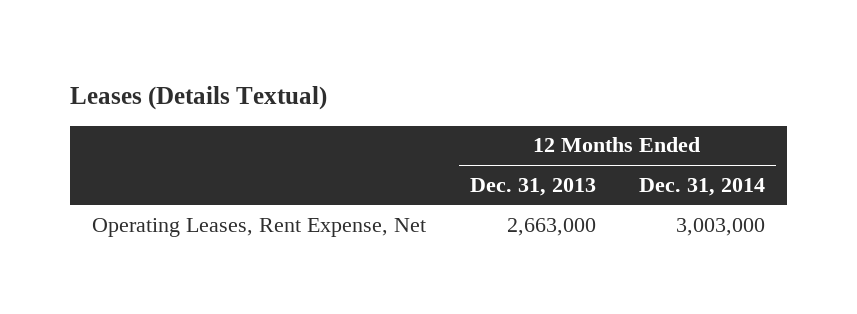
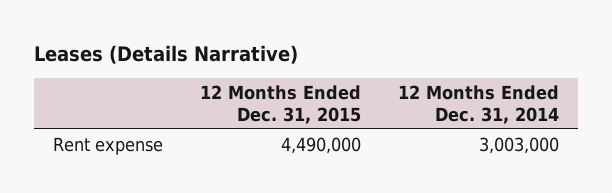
[69,85,327,110] Leases (Details Textual) -> [33,45,298,65] Leases (Details Narrative)
[469,177,596,196] Dec. 31, 2013 -> none
none -> [200,85,362,124] 12 Months Ended Dec. 31, 2015
[91,217,426,237] Operating Leases, Rent Expense, Net -> [52,136,163,155] Rent expense

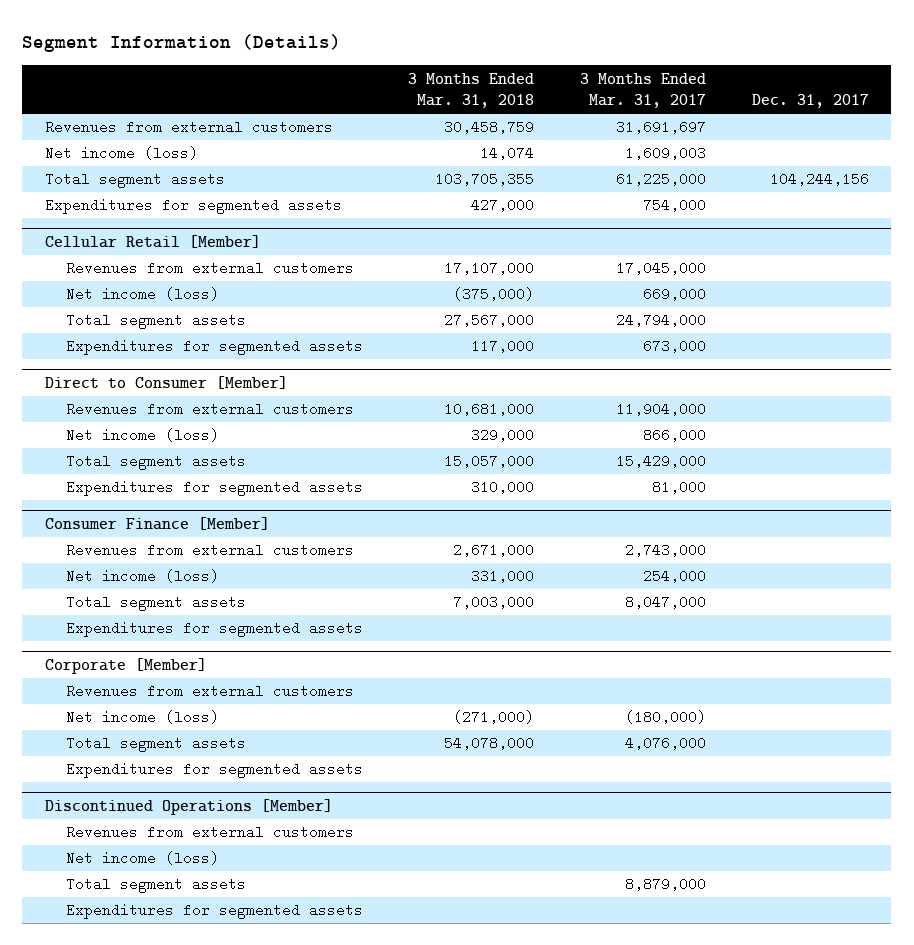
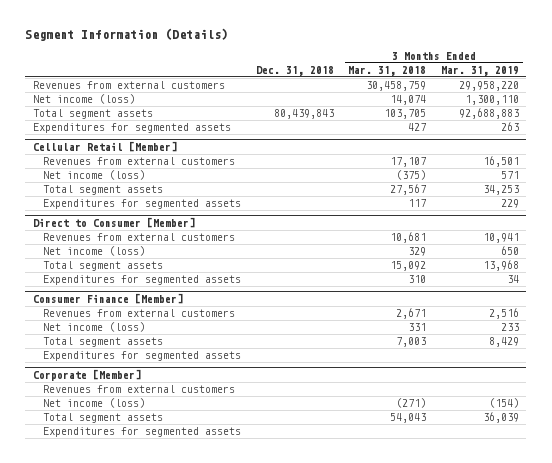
[579,72,706,109] 3 Months Ended Mar. 31, 2017 -> none
[751,94,869,109] Dec. 31, 2017 -> none
none -> [255,65,334,76] Dec. 31, 2018
none -> [441,65,520,76] Mar. 31, 2019
[435,172,535,187] 103,705,355 -> [384,109,427,120] 103,705
[471,198,535,213] 427,000 -> [408,123,427,132] 427
[444,261,535,276] 17,107,000 -> [390,157,427,168] 17,107
[453,287,535,302] (375,000) -> [396,170,427,181] (375)
[444,313,535,328] 27,567,000 -> [390,184,427,196] 27,567
[471,339,535,354] 117,000 -> [408,199,427,208] 117
[444,402,535,417] 10,681,000 -> [390,232,427,244] 10,681
[471,428,535,443] 329,000 -> [408,247,427,257] 329
[444,454,535,469] 15,057,000 -> [390,261,427,272] 15,092
[471,480,535,495] 310,000 -> [408,275,427,284] 310
[453,543,535,558] 2,671,000 -> [396,308,427,320] 2,671
[471,569,535,584] 331,000 -> [408,323,427,332] 331
[453,595,535,610] 7,003,000 -> [396,337,427,348] 7,003
[65,762,363,779] Expenditures for segmented assets -> none
[45,799,334,816] Discontinued Operations [Member] -> none
[65,825,354,840] Revenues from external customers -> none
[65,851,219,866] Net income (loss) -> none
[65,877,246,894] Total segment assets -> none
[453,710,535,725] (271,000) -> [396,398,427,409] (271)
[444,736,535,751] 54,078,000 -> [390,413,427,424] 54,043

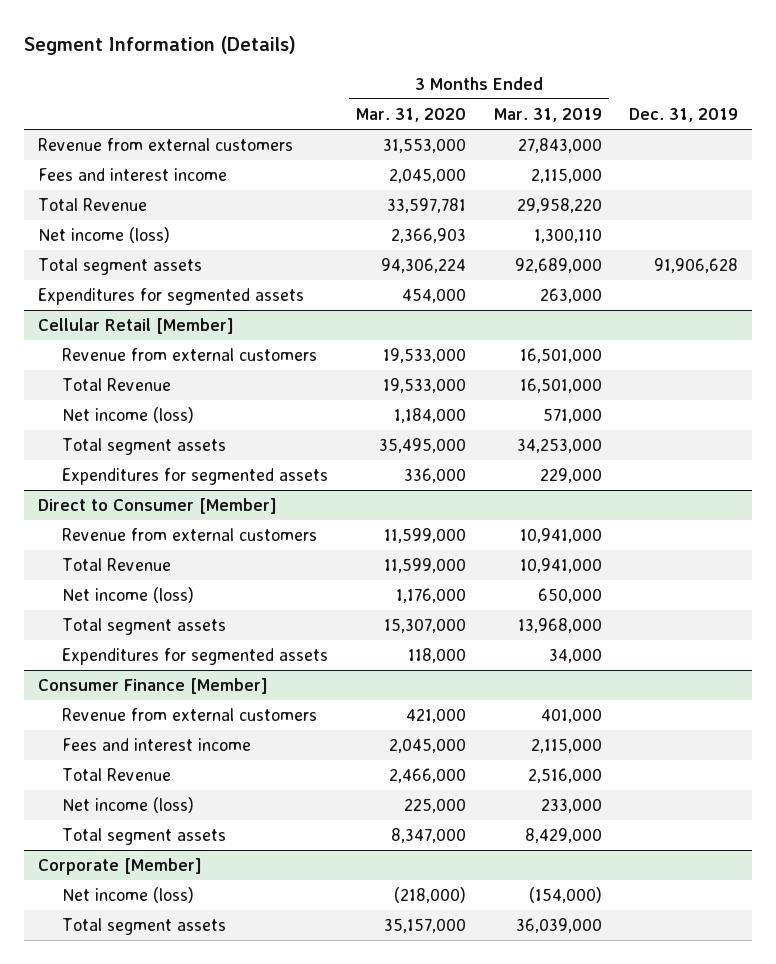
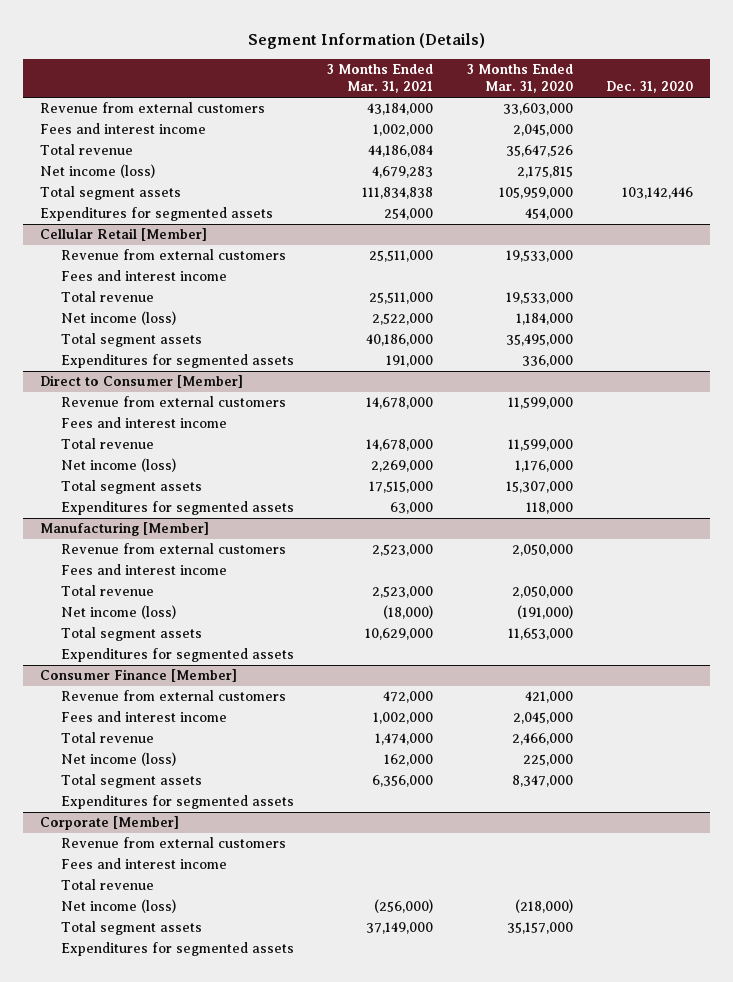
[493,107,602,122] Mar. 31, 2019 -> none
[629,107,739,122] Dec. 31, 2019 -> none
none -> [327,64,434,94] 3 Months Ended Mar. 31, 2021
none -> [605,81,693,94] Dec. 31, 2020
[382,138,466,154] 31,553,000 -> [502,103,573,116] 33,603,000
[37,198,147,212] Total Revenue -> [40,144,134,156] Total revenue
[386,198,466,214] 33,597,781 -> [505,145,573,158] 35,647,526
[390,228,466,244] 2,366,903 -> [516,166,573,179] 2,175,815
[380,258,466,274] 94,306,224 -> [498,187,573,200] 105,959,000
none -> [61,270,228,282] Fees and interest income
[62,378,172,392] Total Revenue -> [61,291,155,303] Total revenue
none -> [61,417,228,429] Fees and interest income
[62,558,172,572] Total Revenue -> [61,438,155,450] Total revenue
none -> [40,522,210,537] Manufacturing [Member]
none -> [61,543,287,555] Revenue from external customers
none -> [61,564,228,576] Fees and interest income
none -> [61,585,155,597] Total revenue
none -> [61,605,177,620] Net income (loss)
none -> [61,627,203,642] Total segment assets
none -> [61,648,295,663] Expenditures for segmented assets
[62,768,172,782] Total Revenue -> [61,732,155,744] Total revenue
none -> [61,795,295,810] Expenditures for segmented assets
none -> [61,837,287,849] Revenue from external customers
none -> [61,858,228,870] Fees and interest income
none -> [61,879,155,891] Total revenue
none -> [61,942,295,957] Expenditures for segmented assets

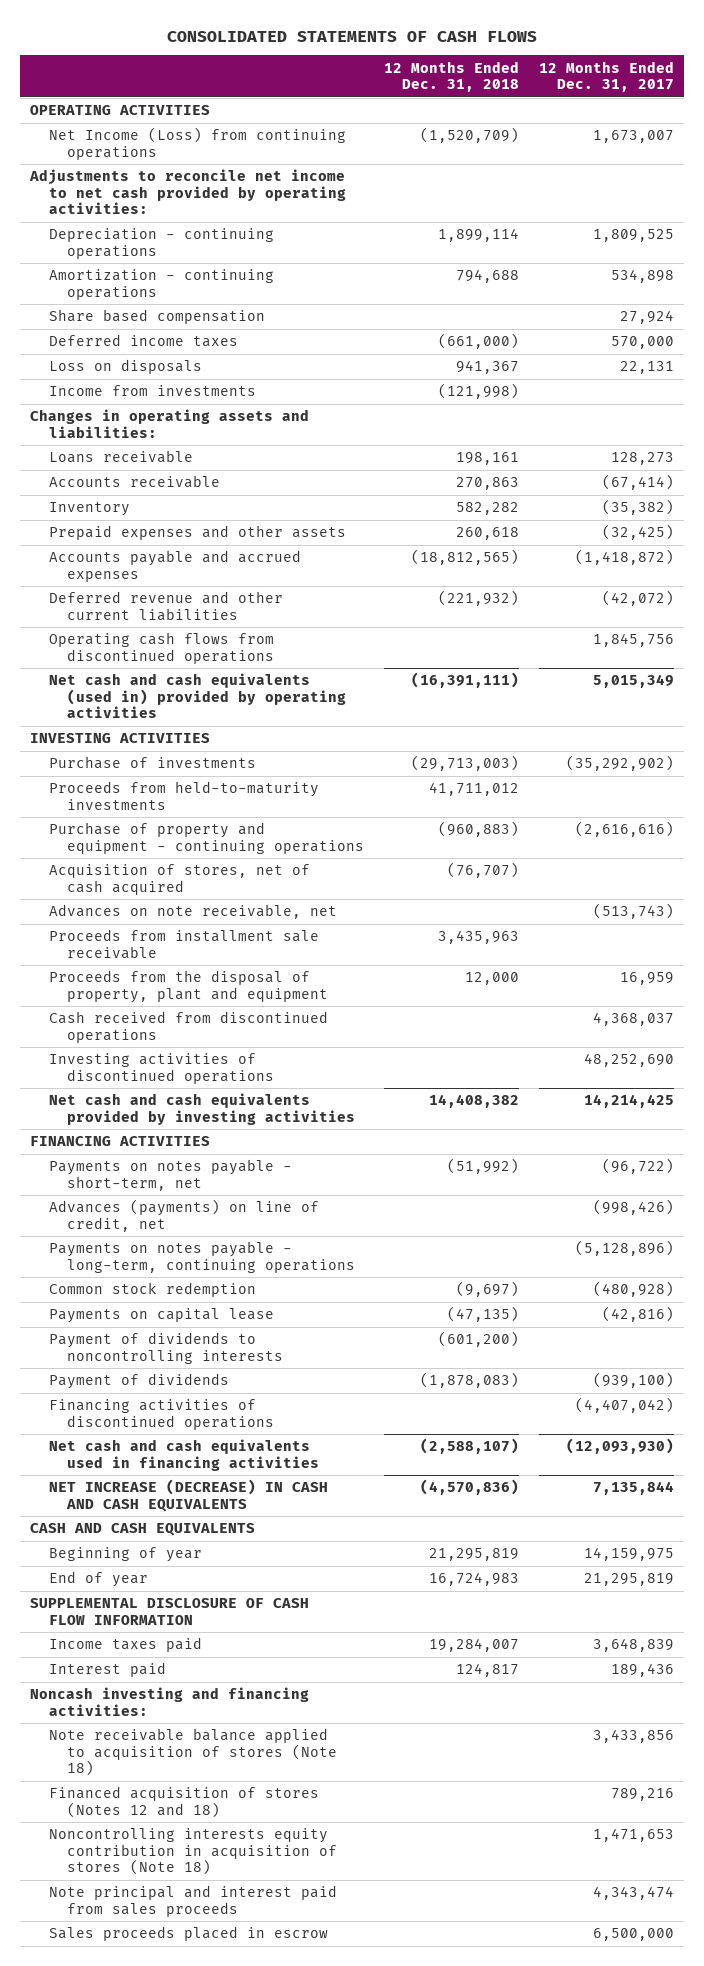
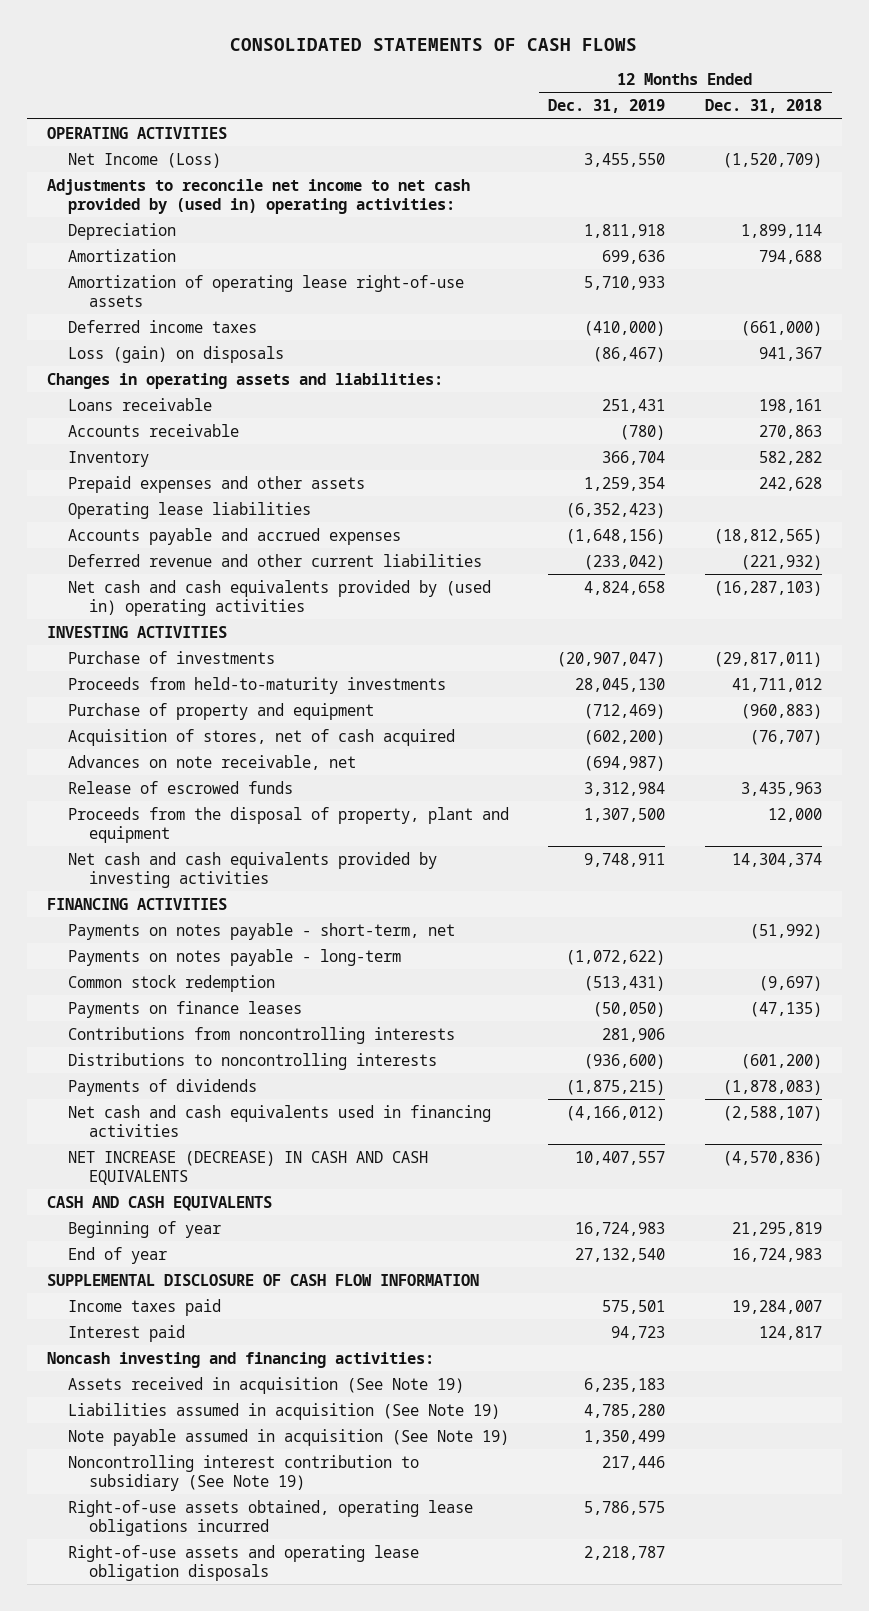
[538,60,674,92] 12 Months Ended Dec. 31, 2017 -> none
none -> [548,99,666,114] Dec. 31, 2019
[48,309,265,325] Share based compensation -> none
[48,127,346,160] Net Income (Loss) from continuing operations -> [67,152,221,168] Net Income (Loss)
[28,169,346,214] Adjustments to reconcile net income to net cash provided by operating activities: -> [46,178,470,214] Adjustments to reconcile net income to net cash provided by (used in) operating activities:
[48,228,274,259] Depreciation - continuing operations -> [67,222,176,240] Depreciation
[48,269,274,300] Amortization - continuing operations -> [67,248,176,262] Amortization
none -> [67,274,464,307] Amortization of operating lease right-of-use assets
[48,385,256,397] Income from investments -> none
[48,359,202,375] Loss on disposals -> [67,345,284,363] Loss (gain) on disposals
[456,527,520,541] 260,618 -> [758,476,822,491] 242,628
none -> [67,501,311,519] Operating lease liabilities
[48,632,275,664] Operating cash flows from discontinued operations -> none
[48,673,347,718] Net cash and cash equivalents (used in) provided by operating activities -> [67,579,491,616] Net cash and cash equivalents provided by (used in) operating activities
[411,672,520,689] (16,391,111) -> [713,580,822,596] (16,287,103)
[411,755,520,772] (29,713,003) -> [713,651,822,667] (29,817,011)
[48,822,365,854] Purchase of property and equipment - continuing operations -> [67,702,374,720] Purchase of property and equipment
[48,929,319,959] Proceeds from installment sale receivable -> [67,780,293,794] Release of escrowed funds
[48,1011,328,1043] Cash received from discontinued operations -> none
[48,1053,275,1084] Investing activities of discontinued operations -> none
[429,1094,520,1109] 14,408,382 -> [731,852,822,867] 14,304,374
[48,1199,319,1232] Advances (payments) on line of credit, net -> none
[48,1241,356,1273] Payments on notes payable - long-term, continuing operations -> [67,948,401,966] Payments on notes payable - long-term
[48,1399,275,1430] Financing activities of discontinued operations -> none
[48,1308,274,1324] Payments on capital lease -> [67,1000,302,1018] Payments on finance leases
none -> [67,1026,455,1044] Contributions from noncontrolling interests
[48,1332,284,1364] Payment of dividends to noncontrolling interests -> [67,1052,437,1070] Distributions to noncontrolling interests
[48,1373,229,1390] Payment of dividends -> [67,1078,257,1096] Payments of dividends
[48,1786,319,1818] Financed acquisition of stores (Notes 12 and 18) -> none
[48,1828,338,1875] Noncontrolling interests equity contribution in acquisition of stores (Note 18) -> none
[48,1885,337,1917] Note principal and interest paid from sales proceeds -> none
[48,1926,328,1942] Sales proceeds placed in escrow -> none
[48,1728,338,1776] Note receivable balance applied to acquisition of stores (Note 18) -> [67,1376,464,1394] Assets received in acquisition (See Note 19)
none -> [67,1402,500,1420] Liabilities assumed in acquisition (See Note 19)
none -> [67,1428,509,1446] Note payable assumed in acquisition (See Note 19)
none -> [67,1454,419,1491] Noncontrolling interest contribution to subsidiary (See Note 19)
none -> [67,1499,473,1536] Right-of-use assets obtained, operating lease obligations incurred
none -> [67,1544,419,1581] Right-of-use assets and operating lease obligation disposals

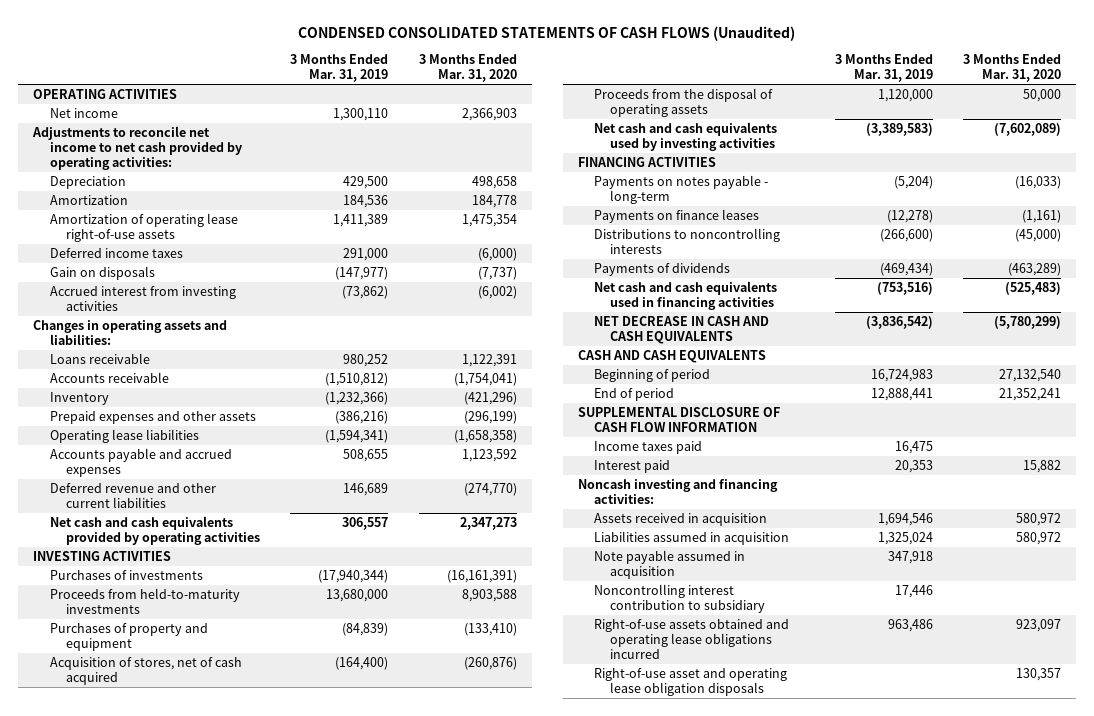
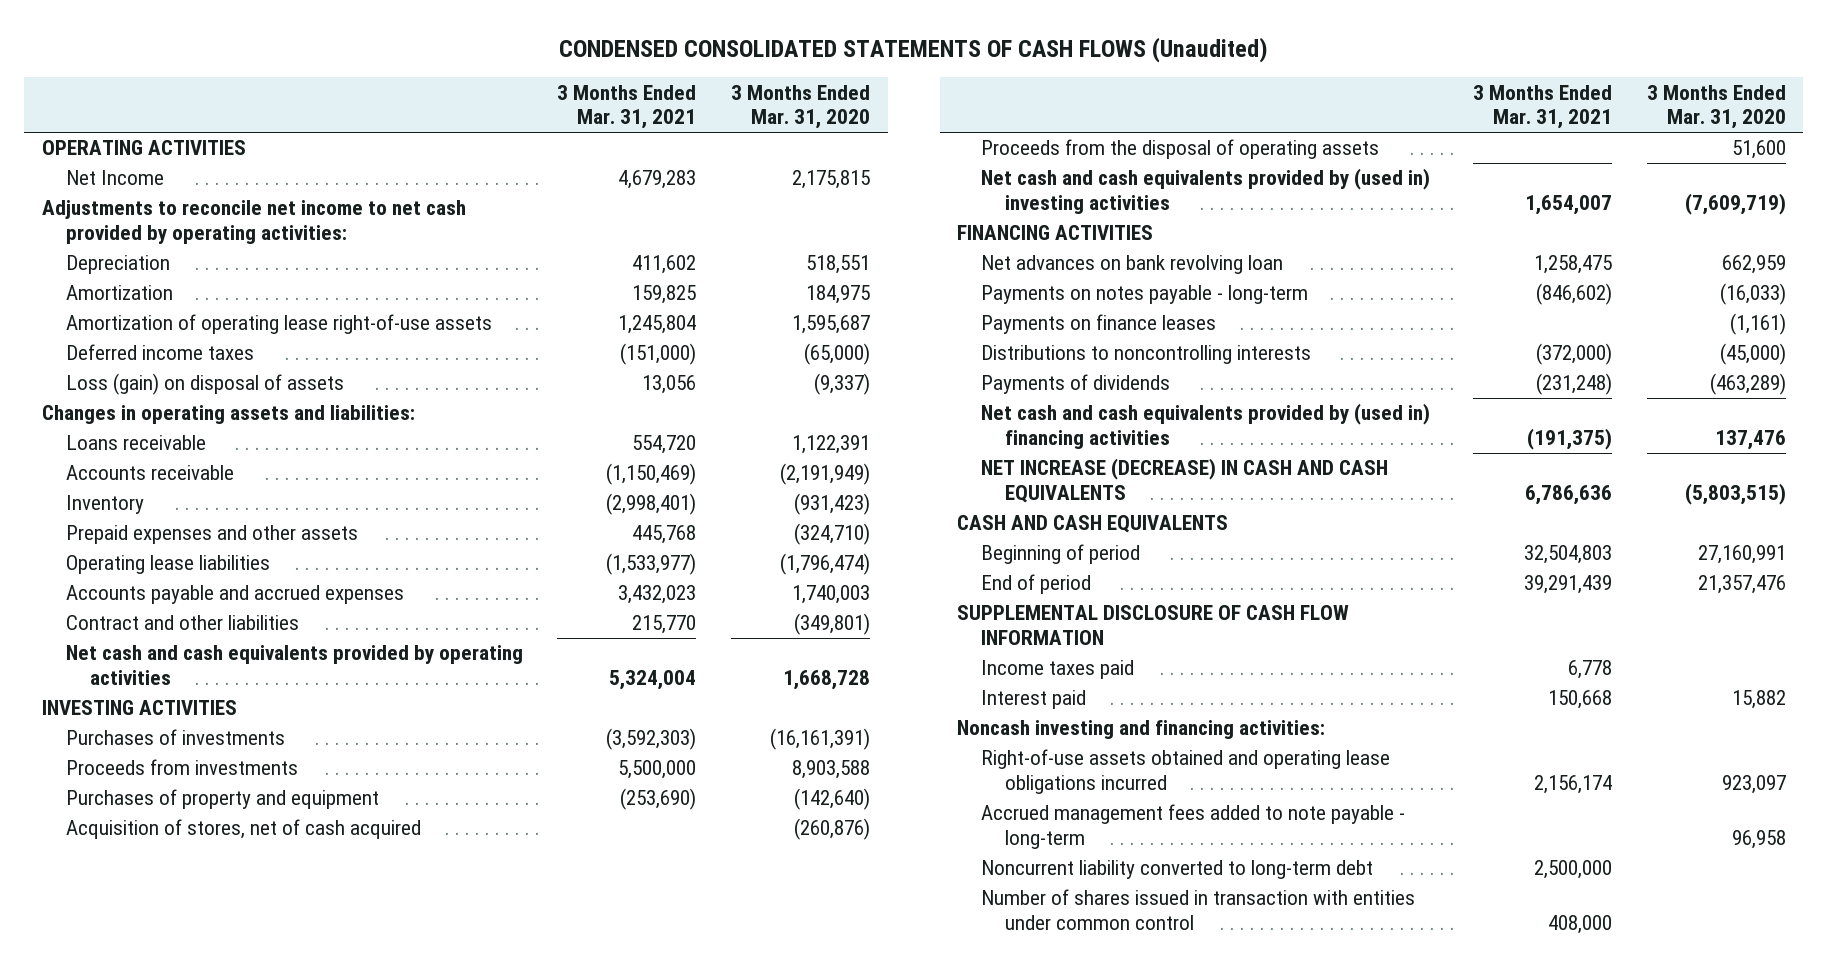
[290,54,389,83] 3 Months Ended Mar. 31, 2019 -> none
none -> [557,84,697,130] 3 Months Ended Mar. 31, 2021
[49,108,118,119] Net income -> [65,170,164,186] Net Income
[461,108,517,122] 2,366,903 -> [792,170,871,190] 2,175,815
[49,286,236,312] Accrued interest from investing activities -> none
[471,176,517,190] 498,658 -> [806,255,871,275] 518,551
[471,195,517,209] 184,778 -> [806,285,871,305] 184,975
[461,214,517,228] 1,475,354 -> [792,315,871,335] 1,595,687
[477,248,517,262] (6,000) -> [804,343,871,366] (65,000)
[49,266,155,281] Gain on disposals -> [65,373,344,396] Loss (gain) on disposal of assets
[477,267,517,281] (7,737) -> [814,373,871,396] (9,337)
[453,373,517,387] (1,754,041) -> [780,463,871,486] (2,191,949)
[463,392,517,406] (421,296) -> [794,493,871,516] (931,423)
[463,411,517,425] (296,199) -> [794,523,871,546] (324,710)
[453,430,517,444] (1,658,358) -> [780,553,871,576] (1,796,474)
[461,449,517,463] 1,123,592 -> [792,585,871,605] 1,740,003
[49,483,216,509] Deferred revenue and other current liabilities -> [65,615,299,631] Contract and other liabilities
[463,483,517,497] (274,770) -> [794,613,871,636] (349,801)
[459,517,517,531] 2,347,273 -> [783,670,871,691] 1,668,728
[49,588,240,615] Proceeds from held-to-maturity investments -> [65,759,298,776] Proceeds from investments
[463,623,517,637] (133,410) -> [794,788,871,811] (142,640)
[1022,89,1061,103] 50,000 -> [1731,140,1786,160] 51,600
[593,122,777,152] Net cash and cash equivalents used by investing activities -> [981,168,1431,215] Net cash and cash equivalents provided by (used in) investing activities
[993,123,1061,137] (7,602,089) -> [1684,193,1786,216] (7,609,719)
none -> [981,255,1284,275] Net advances on bank revolving loan
[593,281,777,311] Net cash and cash equivalents used in financing activities -> [981,403,1431,450] Net cash and cash equivalents provided by (used in) financing activities
[1004,282,1061,296] (525,483) -> [1714,430,1786,451] 137,476
[593,316,769,345] NET DECREASE IN CASH AND CASH EQUIVALENTS -> [981,458,1389,504] NET INCREASE (DECREASE) IN CASH AND CASH EQUIVALENTS
[993,316,1061,330] (5,780,299) -> [1684,483,1786,506] (5,803,515)
[998,369,1061,383] 27,132,540 -> [1697,545,1786,565] 27,160,991
[998,388,1061,402] 21,352,241 -> [1697,575,1786,595] 21,357,476
[593,513,767,527] Assets received in acquisition -> none
[593,531,789,546] Liabilities assumed in acquisition -> none
[593,550,745,580] Note payable assumed in acquisition -> none
[593,584,766,614] Noncontrolling interest contribution to subsidiary -> none
[593,668,787,697] Right-of-use asset and operating lease obligation disposals -> none
none -> [981,804,1406,850] Accrued management fees added to note payable - long-term
none -> [981,860,1374,880] Noncurrent liability converted to long-term debt
none -> [981,889,1416,931] Number of shares issued in transaction with entities under common control

